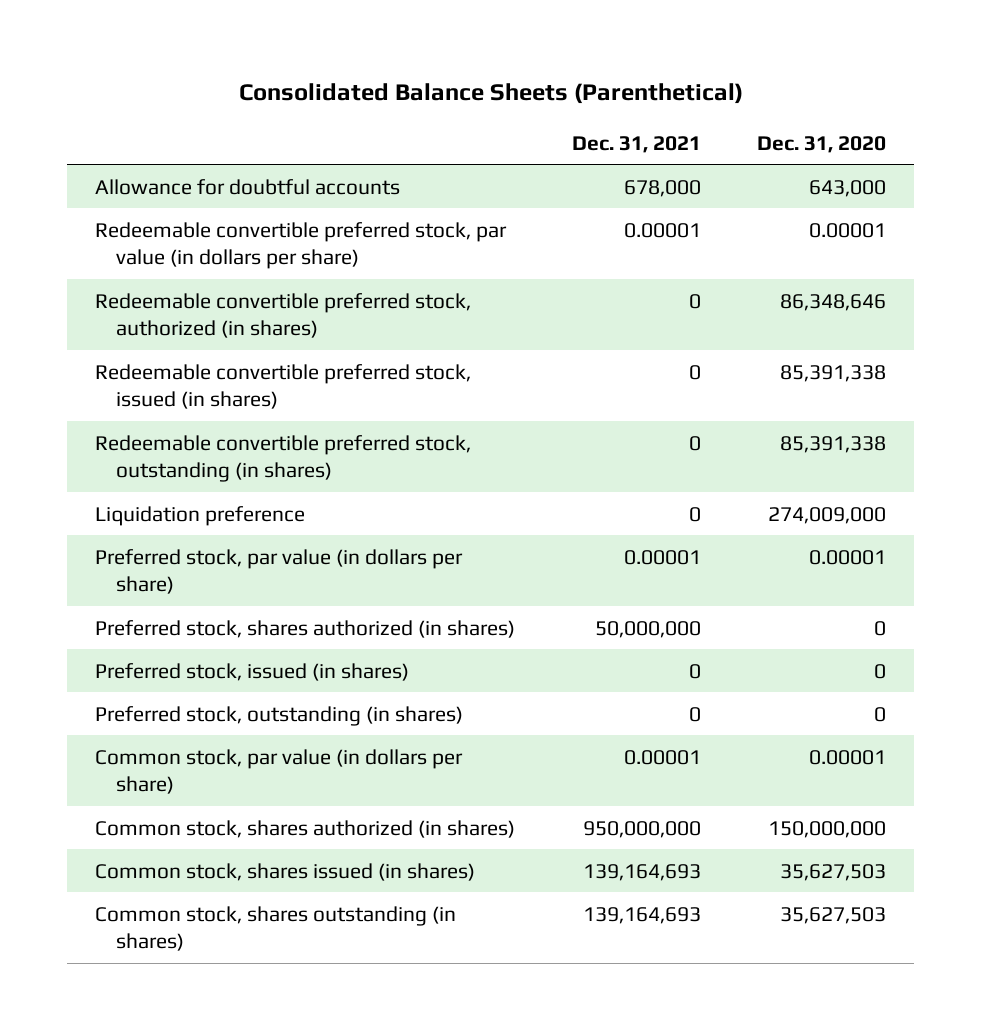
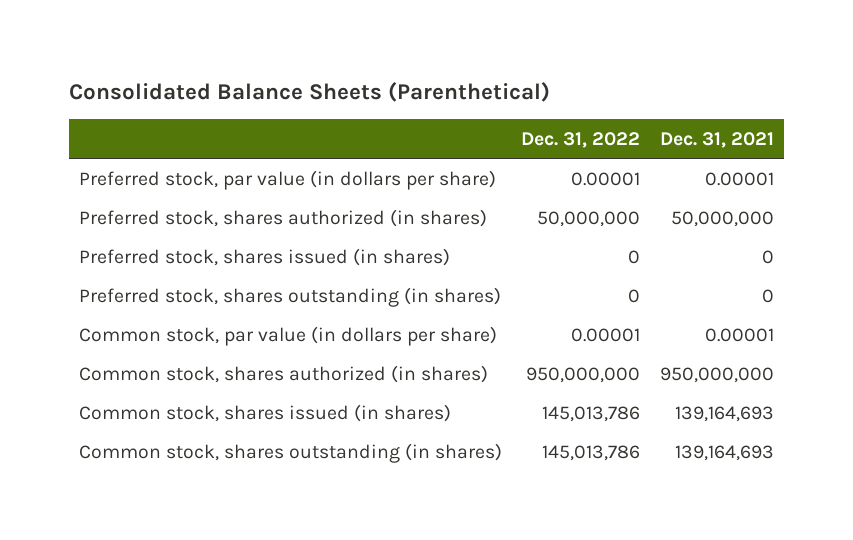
[757,135,887,153] Dec. 31, 2020 -> none
none -> [521,131,641,148] Dec. 31, 2022
[95,178,401,195] Allowance for doubtful accounts -> none
[95,221,508,269] Redeemable convertible preferred stock, par value (in dollars per share) -> none
[95,292,472,338] Redeemable convertible preferred stock, authorized (in shares) -> none
[95,363,472,409] Redeemable convertible preferred stock, issued (in shares) -> none
[95,434,472,482] Redeemable convertible preferred stock, outstanding (in shares) -> none
[95,505,306,526] Liquidation preference -> none
[95,662,410,681] Preferred stock, issued (in shares) -> [78,247,450,266] Preferred stock, shares issued (in shares)
[95,705,464,726] Preferred stock, outstanding (in shares) -> [78,286,501,307] Preferred stock, shares outstanding (in shares)

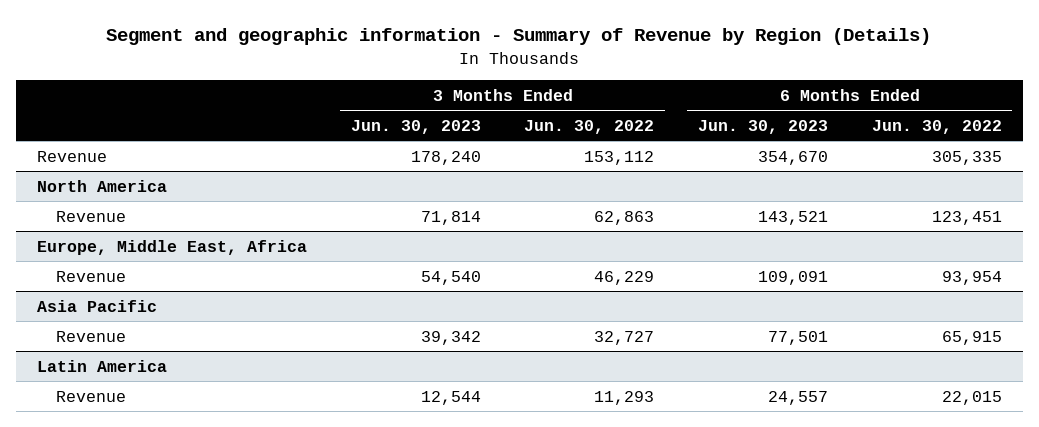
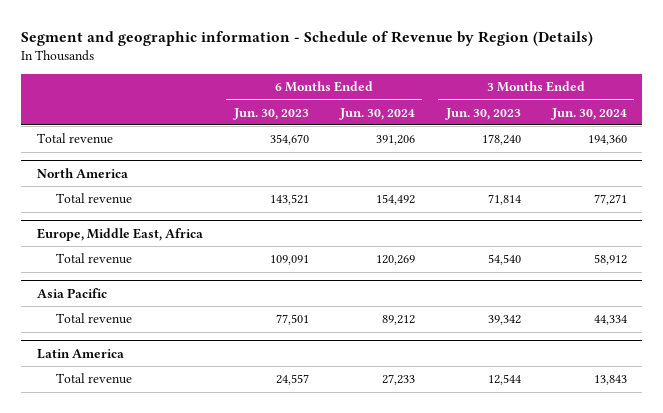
[106,28,932,46] Segment and geographic information - Summary of Revenue by Region (Details) -> [21,31,594,47] Segment and geographic information - Schedule of Revenue by Region (Details)
[524,119,655,134] Jun. 30, 2022 -> none
[871,119,1002,134] Jun. 30, 2022 -> none
none -> [338,107,415,120] Jun. 30, 2024
none -> [550,107,627,120] Jun. 30, 2024
[37,150,108,162] Revenue -> [36,133,113,145] Total revenue
[55,210,126,222] Revenue -> [55,193,132,205] Total revenue
[55,270,126,282] Revenue -> [55,253,132,265] Total revenue
[55,330,126,342] Revenue -> [55,313,132,325] Total revenue
[55,390,126,402] Revenue -> [55,373,132,385] Total revenue

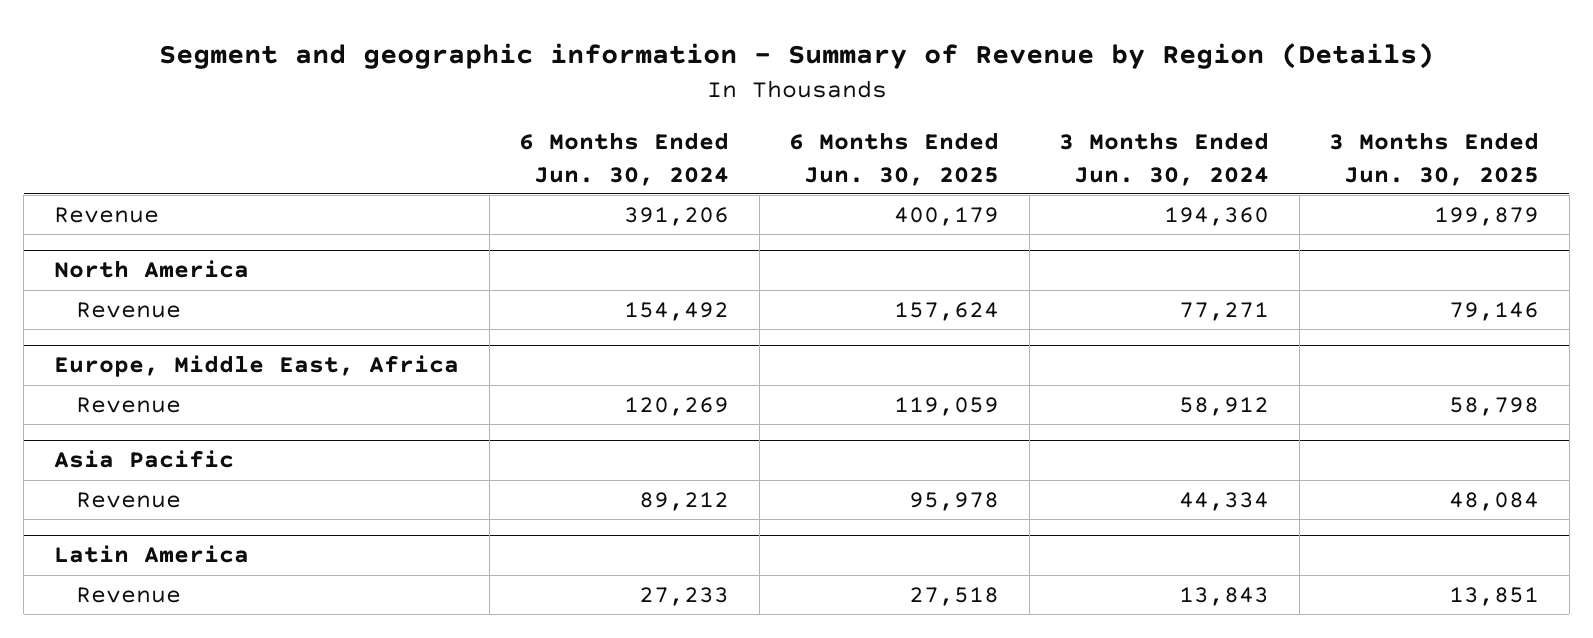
[21,31,594,47] Segment and geographic information - Schedule of Revenue by Region (Details) -> [158,43,1434,70] Segment and geographic information - Summary of Revenue by Region (Details)
[232,107,309,120] Jun. 30, 2023 -> none
[444,107,521,120] Jun. 30, 2023 -> none
none -> [789,132,1000,186] 6 Months Ended Jun. 30, 2025
none -> [1329,132,1540,186] 3 Months Ended Jun. 30, 2025
[36,133,113,145] Total revenue -> [54,207,160,224] Revenue
[55,193,132,205] Total revenue -> [75,302,181,319] Revenue
[55,253,132,265] Total revenue -> [75,397,181,414] Revenue
[55,313,132,325] Total revenue -> [75,492,181,509] Revenue
[55,373,132,385] Total revenue -> [75,587,181,604] Revenue

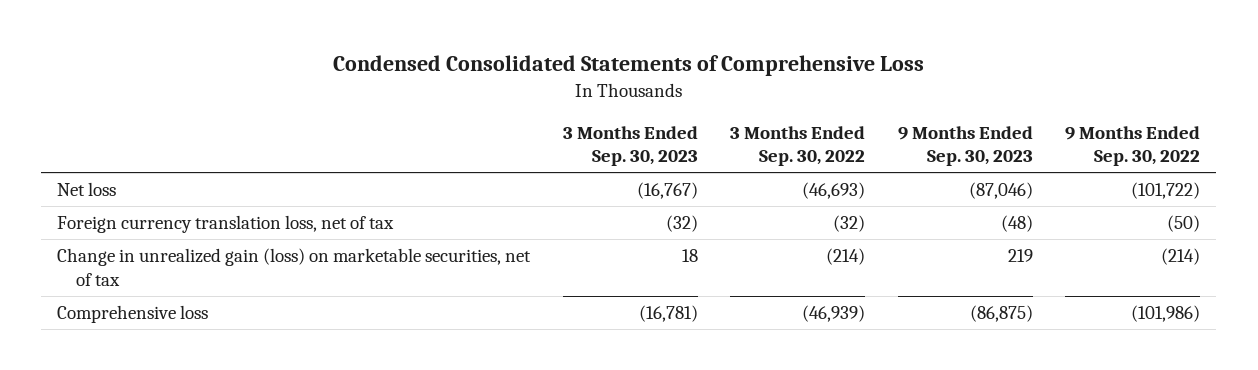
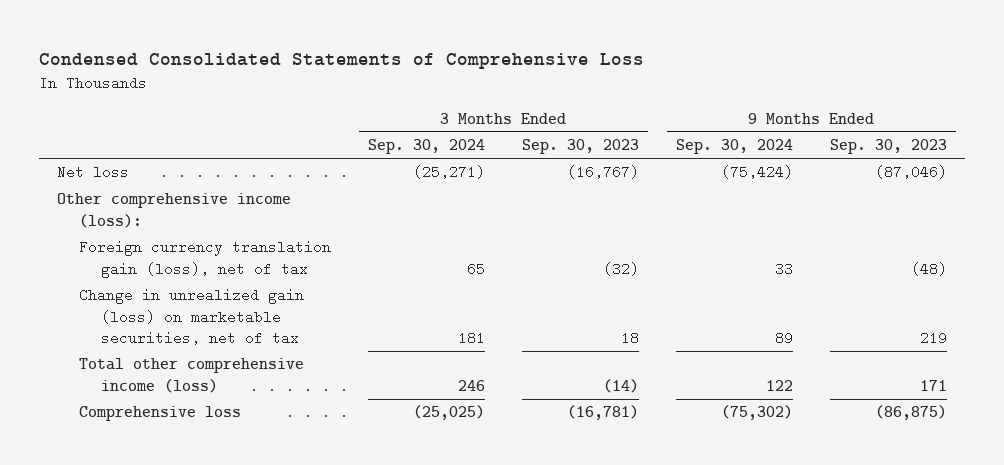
[730,125,866,167] 3 Months Ended Sep. 30, 2022 -> none
[1065,125,1201,167] 9 Months Ended Sep. 30, 2022 -> none
none -> [367,139,485,155] Sep. 30, 2024
none -> [675,139,793,155] Sep. 30, 2024
none -> [57,193,292,228] Other comprehensive income (loss):
[57,215,395,234] Foreign currency translation loss, net of tax -> [78,240,331,278] Foreign currency translation gain (loss), net of tax
none -> [78,358,304,393] Total other comprehensive income (loss)

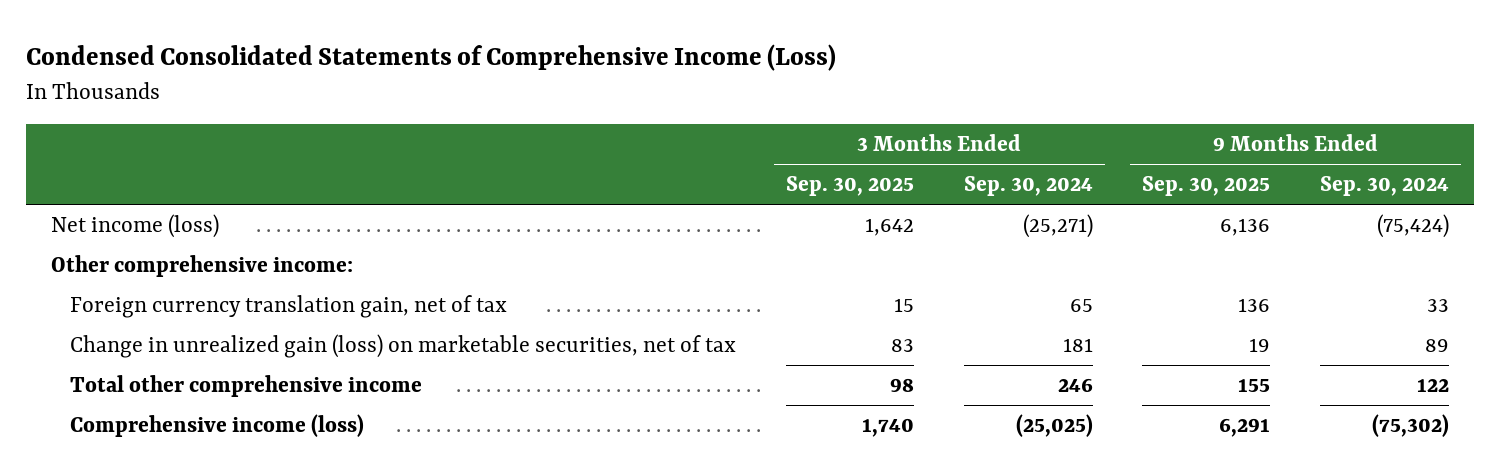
[38,53,644,70] Condensed Consolidated Statements of Comprehensive Loss -> [26,44,837,72] Condensed Consolidated Statements of Comprehensive Income (Loss)
[521,139,639,155] Sep. 30, 2023 -> none
[829,139,947,155] Sep. 30, 2023 -> none
none -> [786,176,915,197] Sep. 30, 2025
none -> [1142,176,1271,197] Sep. 30, 2025
[57,165,130,180] Net loss -> [51,214,220,239] Net income (loss)
[57,193,292,228] Other comprehensive income (loss): -> [51,255,354,278] Other comprehensive income:
[78,240,331,278] Foreign currency translation gain (loss), net of tax -> [70,295,508,319] Foreign currency translation gain, net of tax
[78,358,304,393] Total other comprehensive income (loss) -> [70,375,423,398] Total other comprehensive income
[78,406,241,422] Comprehensive loss -> [70,414,365,438] Comprehensive income (loss)

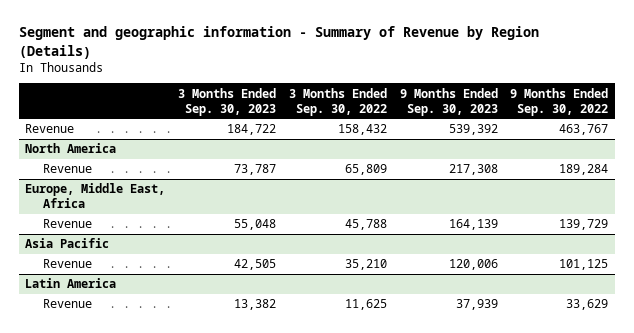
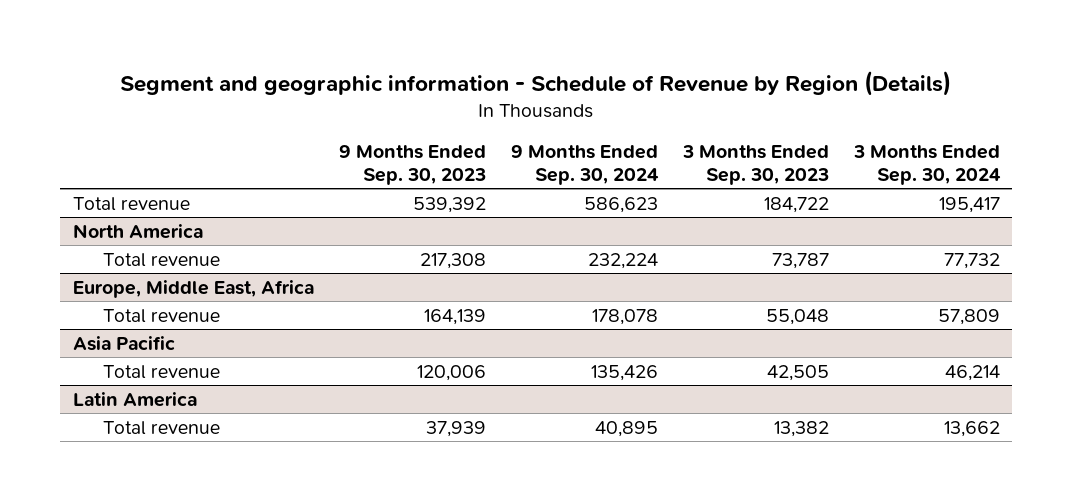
[18,26,539,59] Segment and geographic information - Summary of Revenue by Region (Details) -> [120,70,952,96] Segment and geographic information - Schedule of Revenue by Region (Details)
[288,87,387,116] 3 Months Ended Sep. 30, 2022 -> none
[510,87,609,116] 9 Months Ended Sep. 30, 2022 -> none
none -> [510,144,659,185] 9 Months Ended Sep. 30, 2024
none -> [852,144,1001,185] 3 Months Ended Sep. 30, 2024
[25,124,75,134] Revenue -> [72,196,190,211] Total revenue
[42,164,92,174] Revenue -> [102,252,220,267] Total revenue
[42,219,92,229] Revenue -> [102,308,220,323] Total revenue
[42,259,92,269] Revenue -> [102,364,220,379] Total revenue
[42,299,92,309] Revenue -> [102,420,220,435] Total revenue

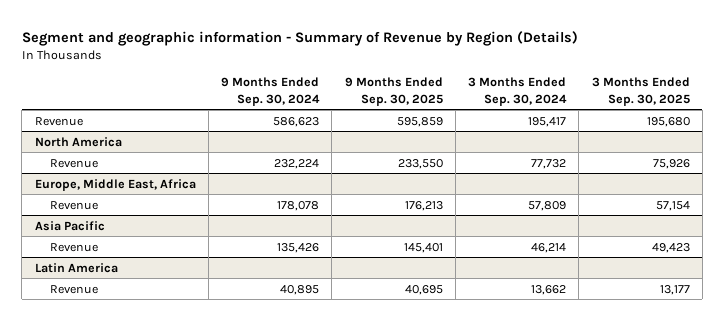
[120,70,952,96] Segment and geographic information - Schedule of Revenue by Region (Details) -> [21,30,578,46] Segment and geographic information - Summary of Revenue by Region (Details)
[338,144,486,185] 9 Months Ended Sep. 30, 2023 -> none
[681,144,829,185] 3 Months Ended Sep. 30, 2023 -> none
none -> [344,77,443,106] 9 Months Ended Sep. 30, 2025
none -> [591,77,690,106] 3 Months Ended Sep. 30, 2025
[72,196,190,211] Total revenue -> [34,116,83,126] Revenue
[102,252,220,267] Total revenue -> [49,158,98,168] Revenue
[102,308,220,323] Total revenue -> [49,200,98,210] Revenue
[102,364,220,379] Total revenue -> [49,242,98,252] Revenue
[102,420,220,435] Total revenue -> [49,284,98,294] Revenue

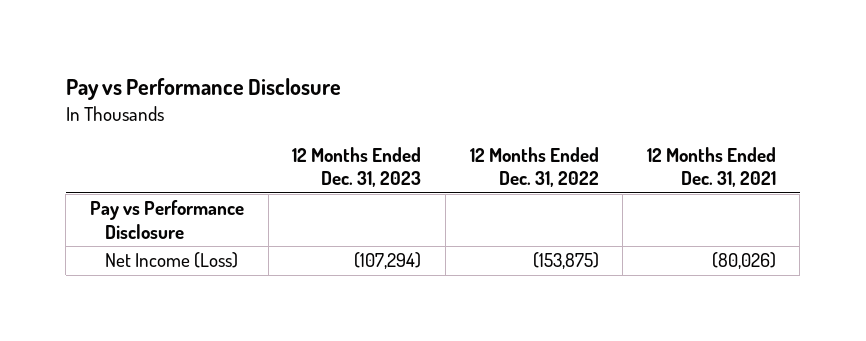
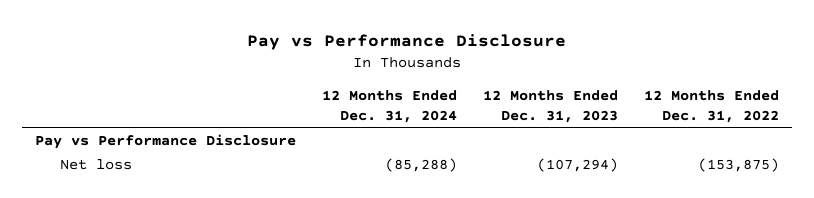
[646,146,776,188] 12 Months Ended Dec. 31, 2021 -> none
none -> [321,89,457,123] 12 Months Ended Dec. 31, 2024
[105,252,239,269] Net Income (Loss) -> [59,158,132,170] Net loss

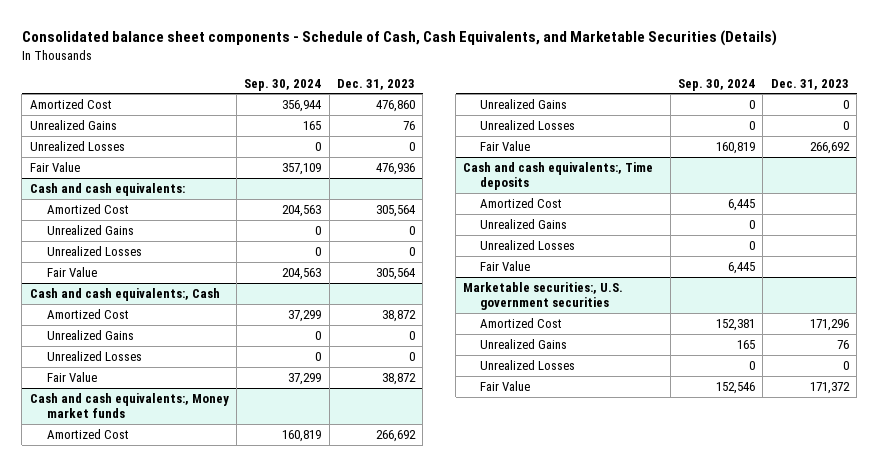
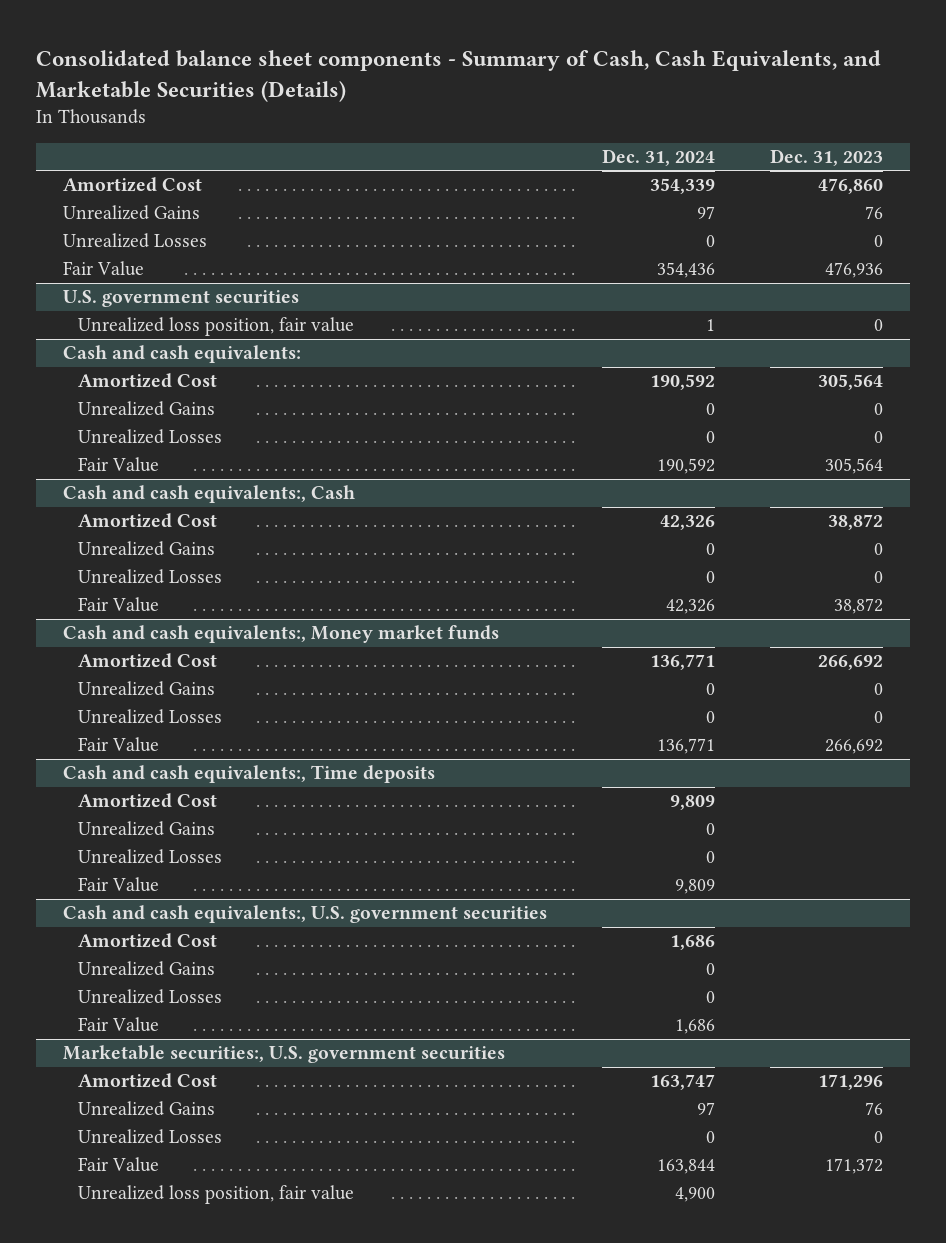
[21,30,777,47] Consolidated balance sheet components - Schedule of Cash, Cash Equivalents, and Marketable Securities (Details) -> [35,50,881,102] Consolidated balance sheet components - Summary of Cash, Cash Equivalents, and Marketable Securities (Details)
[244,78,322,91] Sep. 30, 2024 -> none
none -> [602,148,716,166] Dec. 31, 2024
none -> [63,290,300,308] U.S. government securities
none -> [77,317,354,337] Unrealized loss position, fair value
none -> [63,905,548,924] Cash and cash equivalents:, U.S. government securities
none -> [77,933,217,949] Amortized Cost
none -> [77,961,215,977] Unrealized Gains
none -> [77,989,222,1005] Unrealized Losses
none -> [77,1017,159,1033] Fair Value
none -> [77,1185,354,1205] Unrealized loss position, fair value

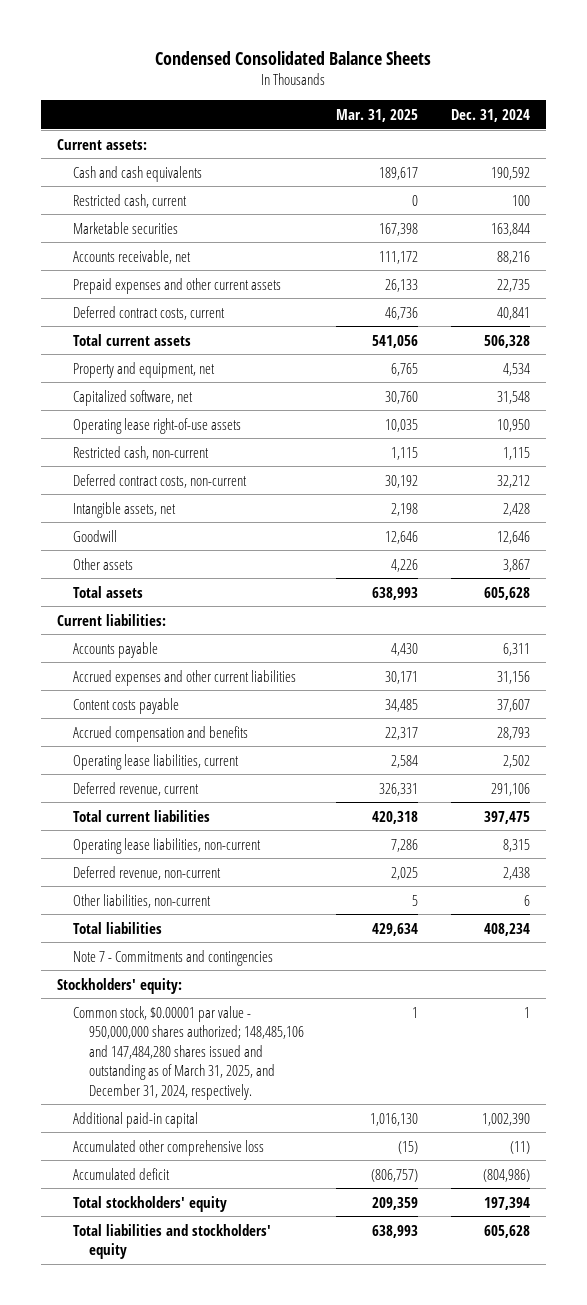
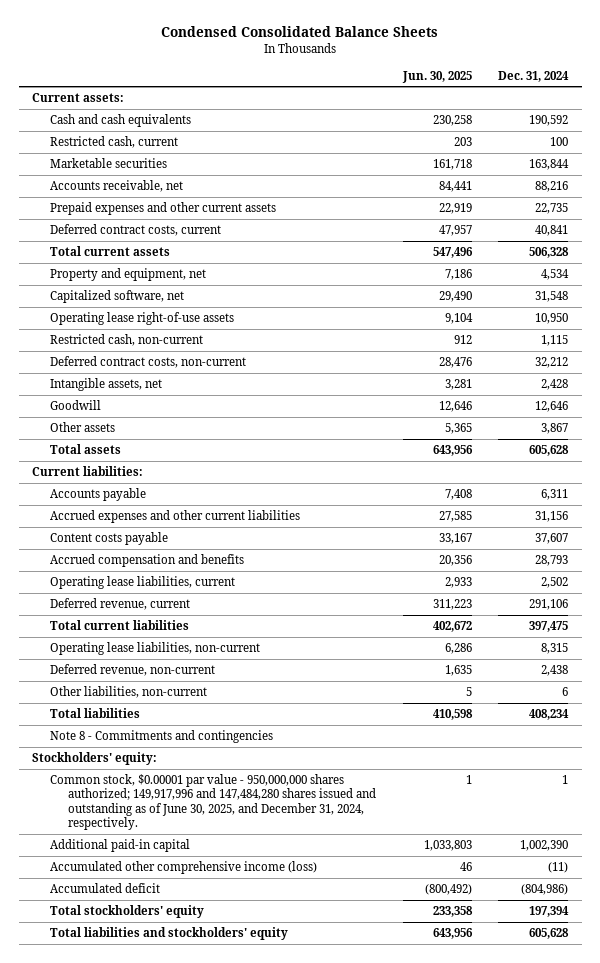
[336,108,419,122] Mar. 31, 2025 -> none
none -> [401,70,472,83] Jun. 30, 2025
[73,949,274,966] Note 7 - Commitments and contingencies -> [50,730,274,744] Note 8 - Commitments and contingencies
[73,1005,304,1100] Common stock, $0.00001 par value - 950,000,000 shares authorized; 148,485,106 and 147,484,280 shares issued and outstanding as of March 31, 2025, and December 31, 2024, respectively. -> [50,774,377,831] Common stock, $0.00001 par value - 950,000,000 shares authorized; 149,917,996 and 147,484,280 shares issued and outstanding as of June 30, 2025, and December 31, 2024, respectively.
[73,1139,265,1156] Accumulated other comprehensive loss -> [50,861,318,875] Accumulated other comprehensive income (loss)

